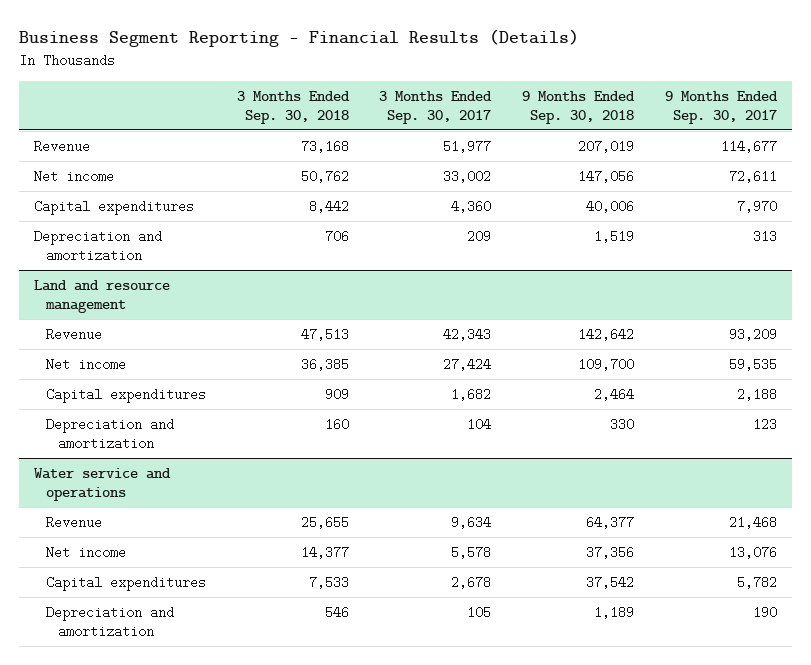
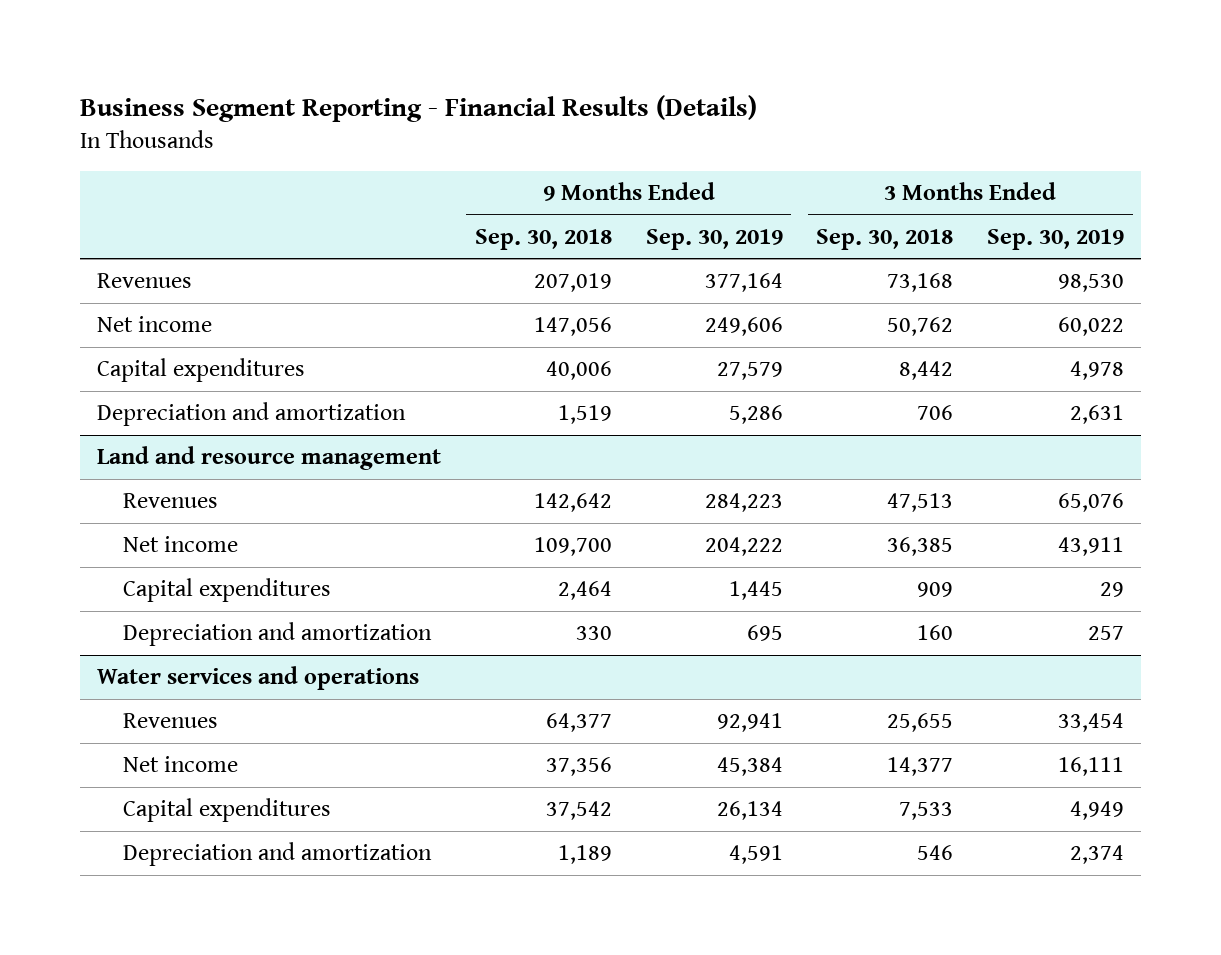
[379,90,493,124] 3 Months Ended Sep. 30, 2017 -> none
[665,90,779,124] 9 Months Ended Sep. 30, 2017 -> none
none -> [645,228,783,250] Sep. 30, 2019
none -> [987,228,1125,250] Sep. 30, 2019
[33,139,90,153] Revenue -> [96,273,192,289] Revenues
[45,327,102,341] Revenue -> [123,493,219,509] Revenues
[33,467,171,501] Water service and operations -> [96,666,419,691] Water services and operations
[45,515,102,529] Revenue -> [123,713,219,729] Revenues

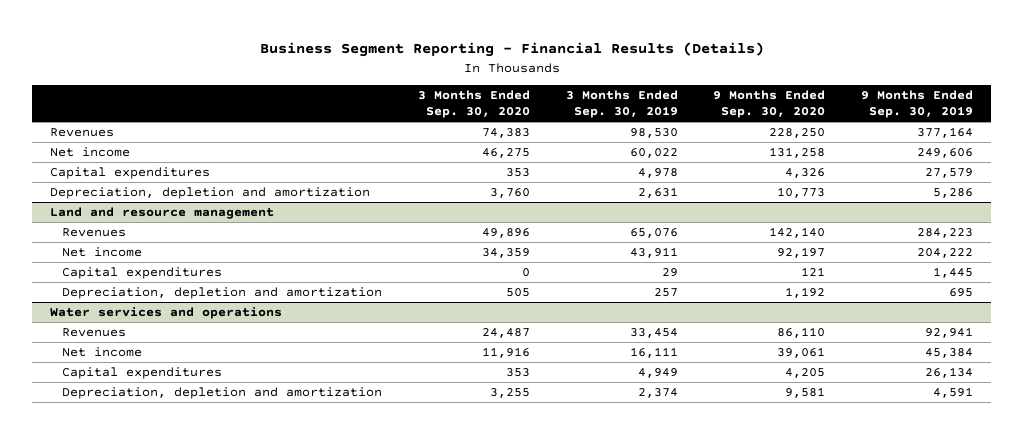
[474,228,612,250] Sep. 30, 2018 -> none
[816,228,954,250] Sep. 30, 2018 -> none
none -> [417,90,530,119] 3 Months Ended Sep. 30, 2020
none -> [713,90,826,119] 9 Months Ended Sep. 30, 2020
[96,402,406,427] Depreciation and amortization -> [50,186,371,199] Depreciation, depletion and amortization
[123,622,433,647] Depreciation and amortization -> [62,286,383,299] Depreciation, depletion and amortization
[123,842,433,867] Depreciation and amortization -> [62,386,383,399] Depreciation, depletion and amortization

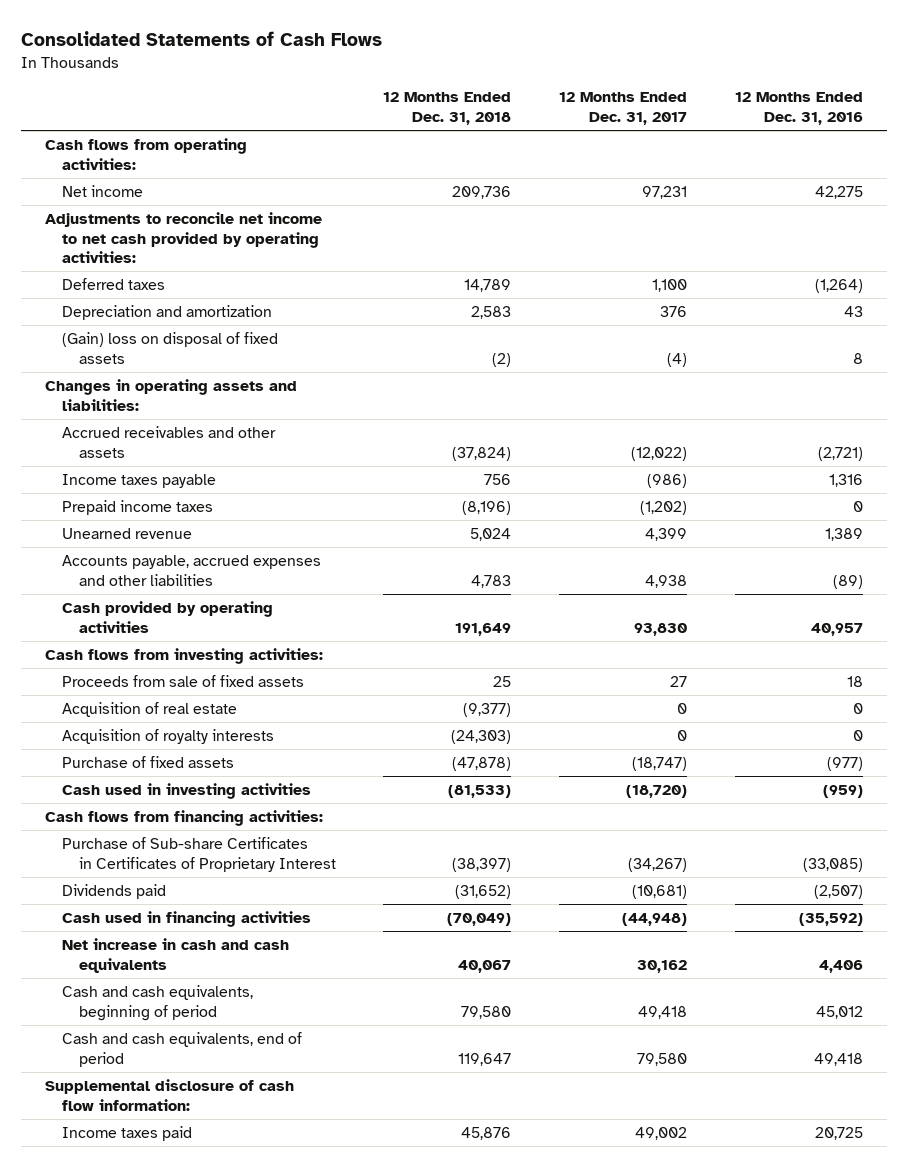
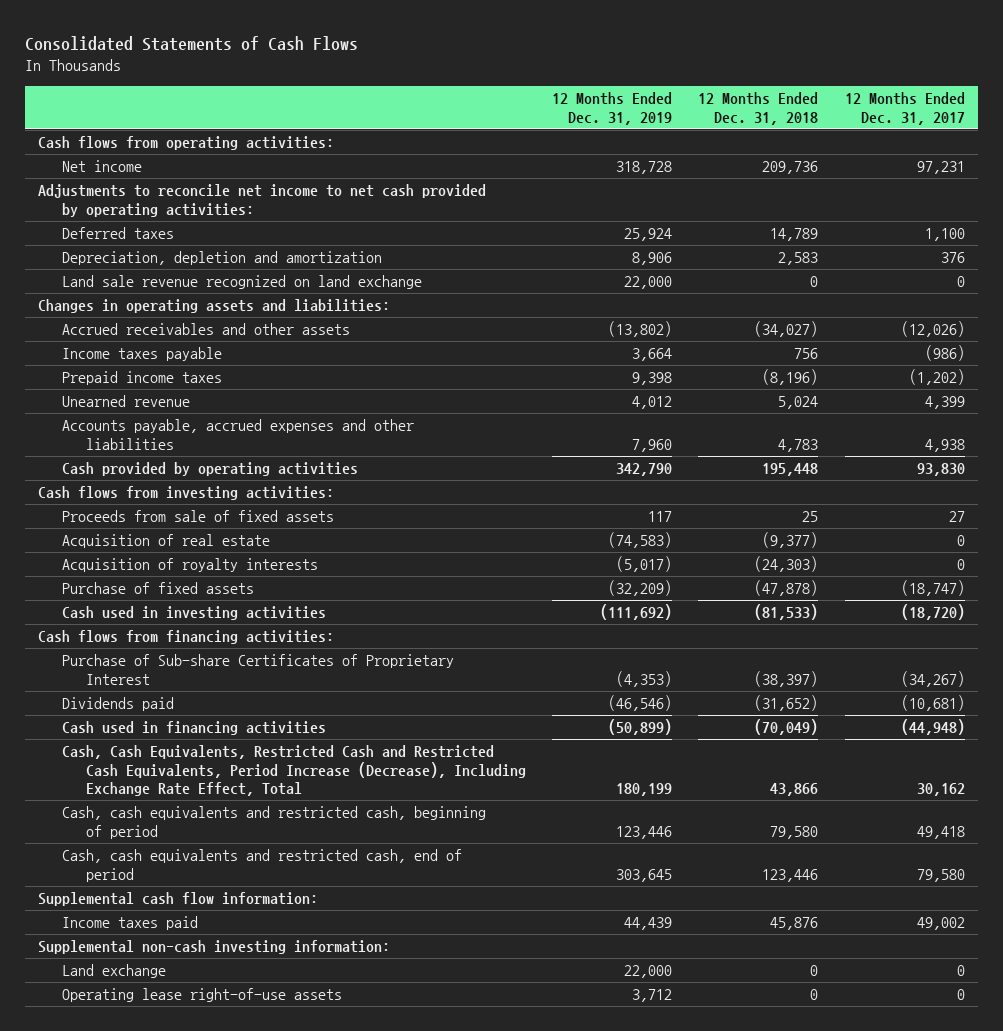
[734,92,863,126] 12 Months Ended Dec. 31, 2016 -> none
none -> [552,92,673,125] 12 Months Ended Dec. 31, 2019
[61,331,278,364] (Gain) loss on disposal of fixed assets -> none
[61,304,272,320] Depreciation and amortization -> [61,251,382,266] Depreciation, depletion and amortization
none -> [61,275,422,290] Land sale revenue recognized on land exchange
[452,446,512,461] (37,824) -> [754,321,819,338] (34,027)
[630,446,687,461] (12,022) -> [900,321,965,338] (12,026)
[455,622,512,636] 191,649 -> [762,463,819,477] 195,448
[61,836,336,872] Purchase of Sub-share Certificates in Certificates of Proprietary Interest -> [61,654,454,685] Purchase of Sub-share Certificates of Proprietary Interest
[61,937,289,973] Net increase in cash and cash equivalents -> none
none -> [61,745,526,797] Cash, Cash Equivalents, Restricted Cash and Restricted Cash Equivalents, Period Increase (Decrease), Including Exchange Rate Effect, Total
[61,984,253,1021] Cash and cash equivalents, beginning of period -> [61,806,486,839] Cash, cash equivalents and restricted cash, beginning of period
[61,1031,302,1067] Cash and cash equivalents, end of period -> [61,849,462,882] Cash, cash equivalents and restricted cash, end of period
[458,1052,512,1066] 119,647 -> [762,868,819,882] 123,446
[45,1078,295,1111] Supplemental disclosure of cash flow information: -> [37,892,318,907] Supplemental cash flow information:
none -> [37,940,390,955] Supplemental non-cash investing information:
none -> [61,964,166,979] Land exchange
none -> [61,988,342,1003] Operating lease right-of-use assets

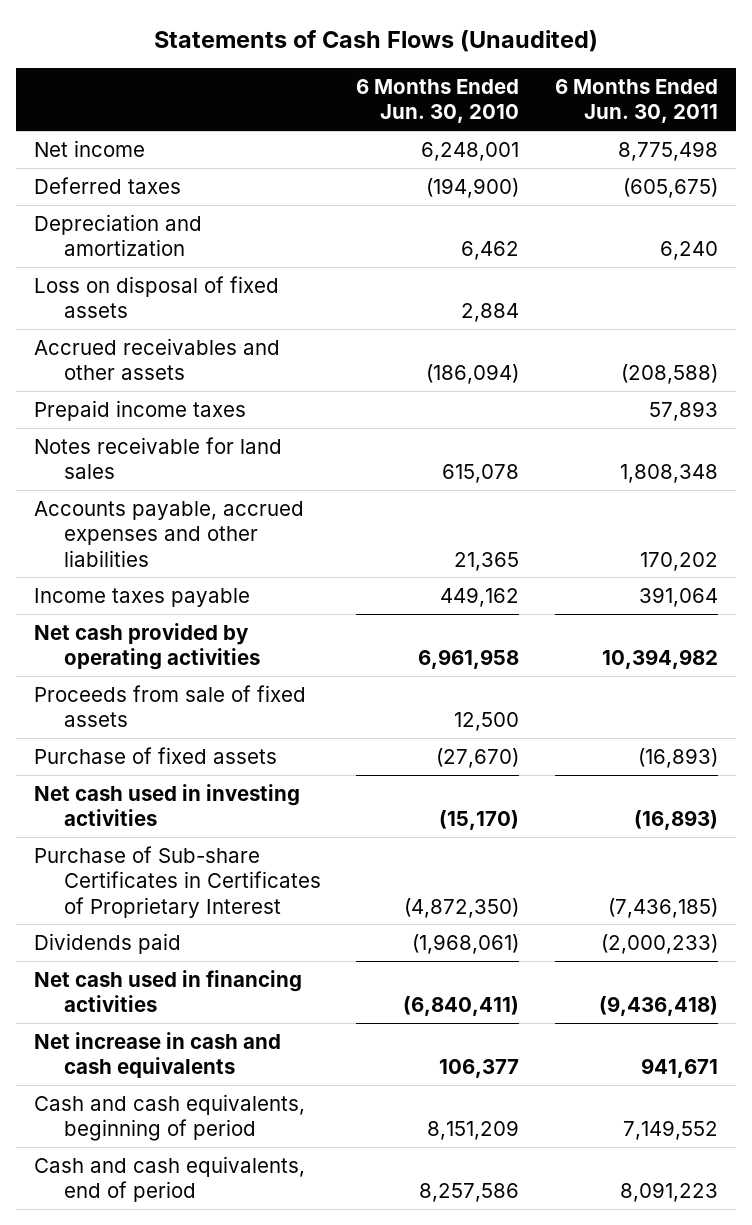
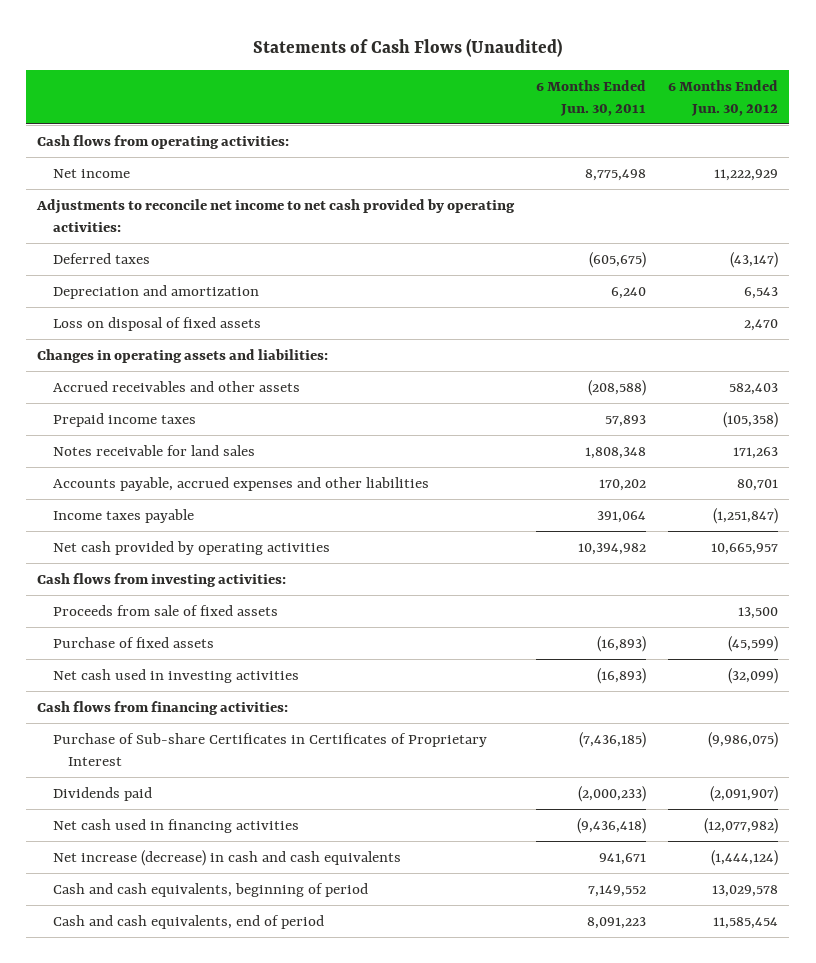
[356,78,520,124] 6 Months Ended Jun. 30, 2010 -> none
none -> [668,79,779,116] 6 Months Ended Jun. 30, 2012
none -> [37,134,290,149] Cash flows from operating activities:
none -> [36,198,516,232] Adjustments to reconcile net income to net cash provided by operating activities:
none -> [37,348,329,363] Changes in operating assets and liabilities:
none -> [37,572,287,587] Cash flows from investing activities:
none -> [37,700,289,715] Cash flows from financing activities:
[34,1031,282,1079] Net increase in cash and cash equivalents -> [52,849,401,866] Net increase (decrease) in cash and cash equivalents

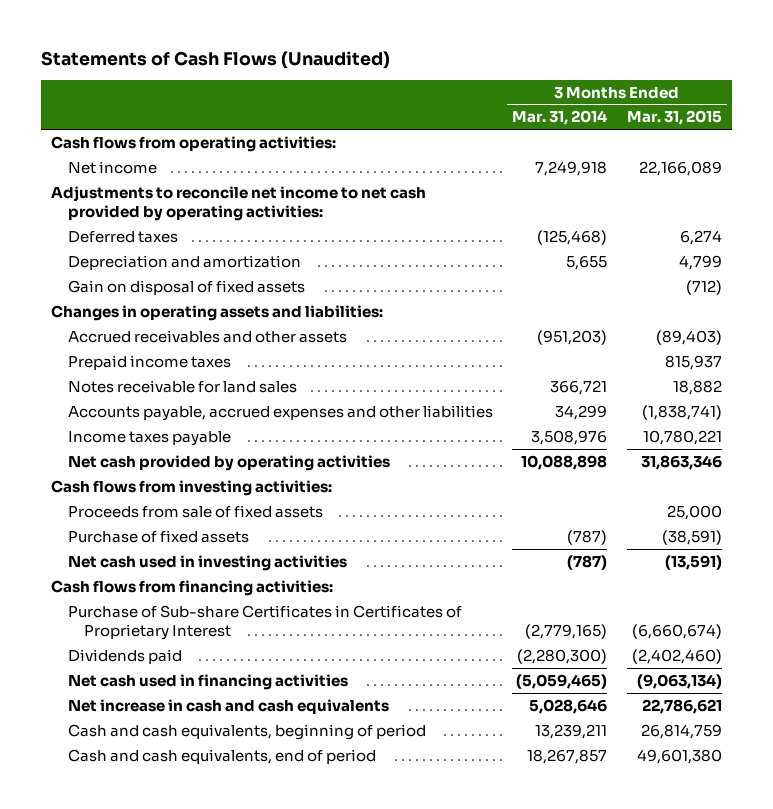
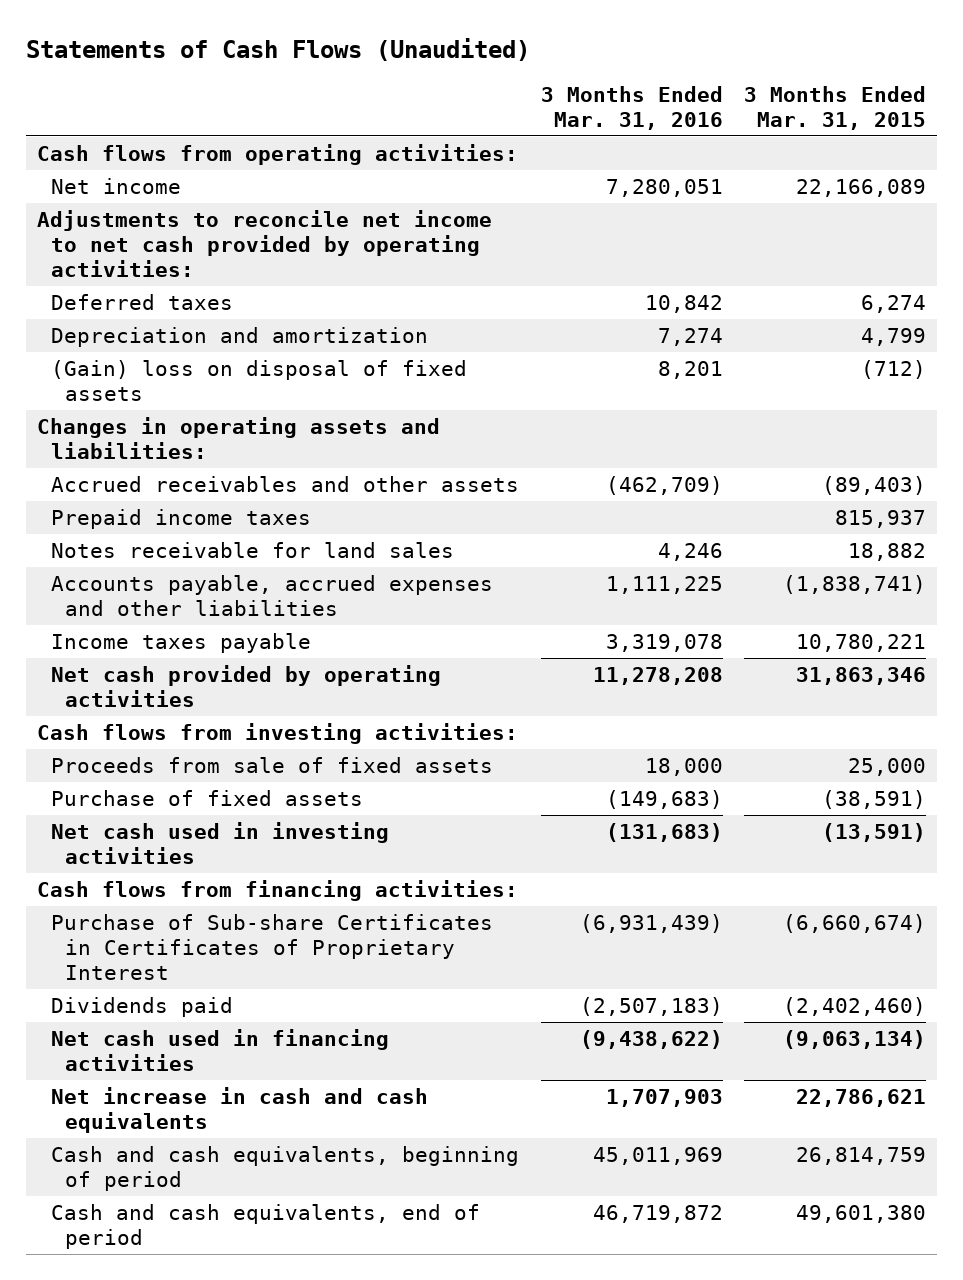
[512,110,608,126] Mar. 31, 2014 -> none
none -> [540,85,723,130] 3 Months Ended Mar. 31, 2016
[67,279,305,295] Gain on disposal of fixed assets -> [51,359,468,401] (Gain) loss on disposal of fixed assets

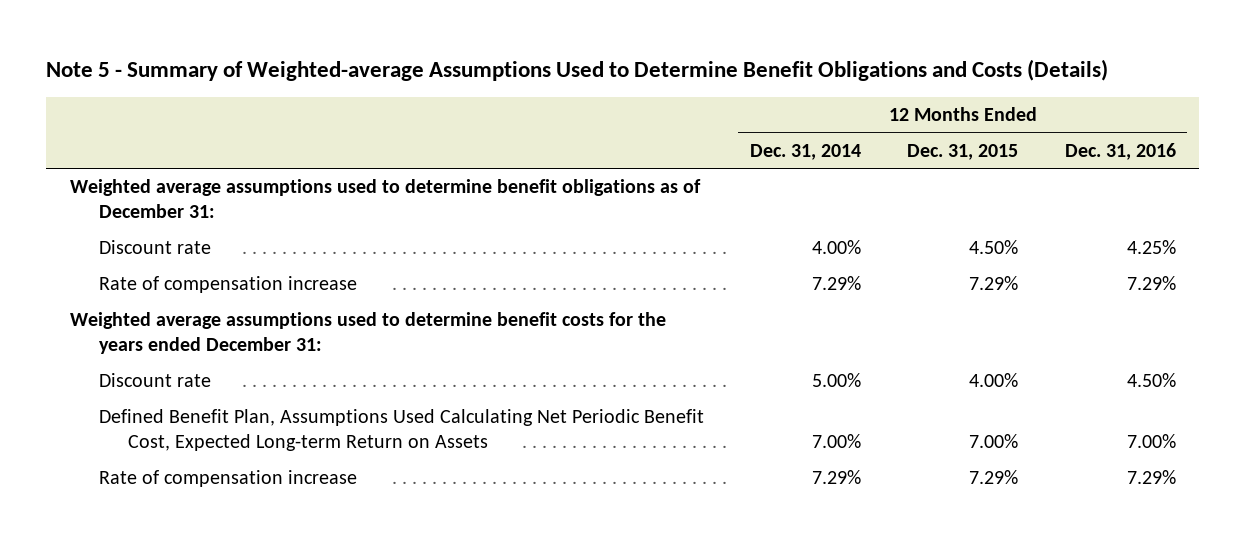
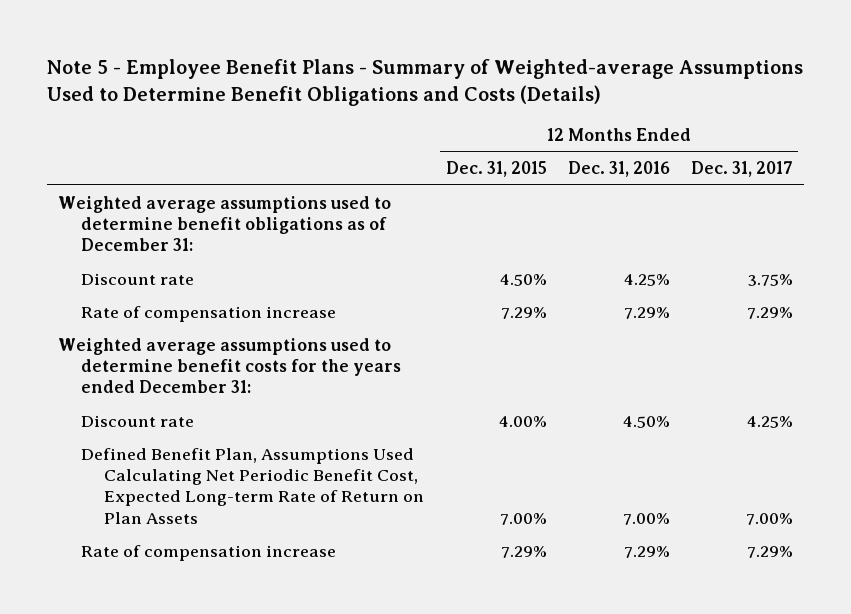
[46,59,1109,82] Note 5 - Summary of Weighted-average Assumptions Used to Determine Benefit Obligations and Costs (Details) -> [47,59,804,106] Note 5 - Employee Benefit Plans - Summary of Weighted-average Assumptions Used to Determine Benefit Obligations and Costs (Details)
[749,143,861,160] Dec. 31, 2014 -> none
none -> [691,160,794,177] Dec. 31, 2017
[98,409,704,452] Defined Benefit Plan, Assumptions Used Calculating Net Periodic Benefit Cost, Expected Long-term Return on Assets -> [81,447,425,524] Defined Benefit Plan, Assumptions Used Calculating Net Periodic Benefit Cost, Expected Long-term Rate of Return on Plan Assets

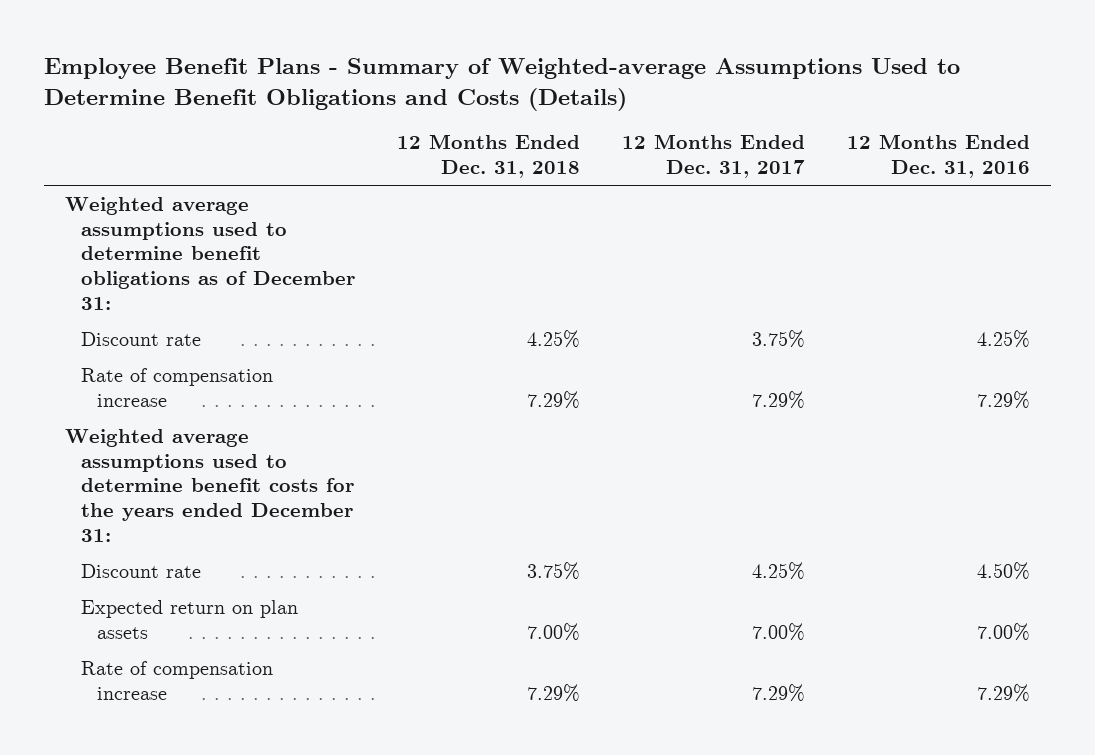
[47,59,804,106] Note 5 - Employee Benefit Plans - Summary of Weighted-average Assumptions Used to Determine Benefit Obligations and Costs (Details) -> [44,58,961,111] Employee Benefit Plans - Summary of Weighted-average Assumptions Used to Determine Benefit Obligations and Costs (Details)
[445,160,547,177] Dec. 31, 2015 -> none
none -> [396,133,580,178] 12 Months Ended Dec. 31, 2018
[81,447,425,524] Defined Benefit Plan, Assumptions Used Calculating Net Periodic Benefit Cost, Expected Long-term Rate of Return on Plan Assets -> [80,599,298,639] Expected return on plan assets

